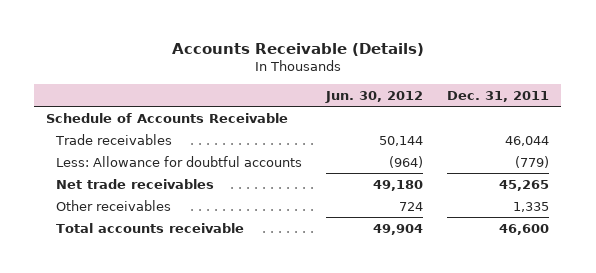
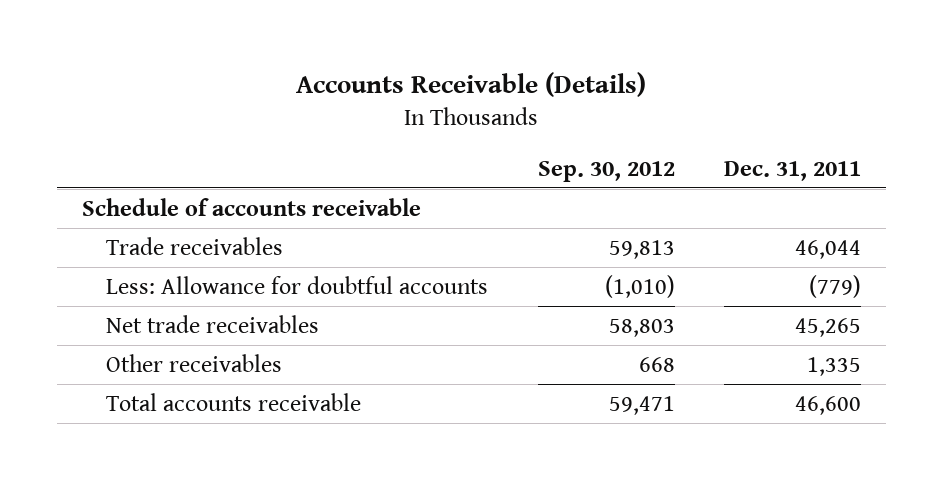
[325,90,424,103] Jun. 30, 2012 -> none
none -> [537,160,675,182] Sep. 30, 2012
[46,112,289,123] Schedule of Accounts Receivable -> [81,197,421,216] Schedule of accounts receivable

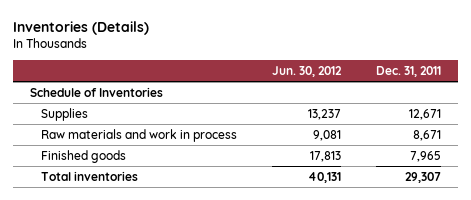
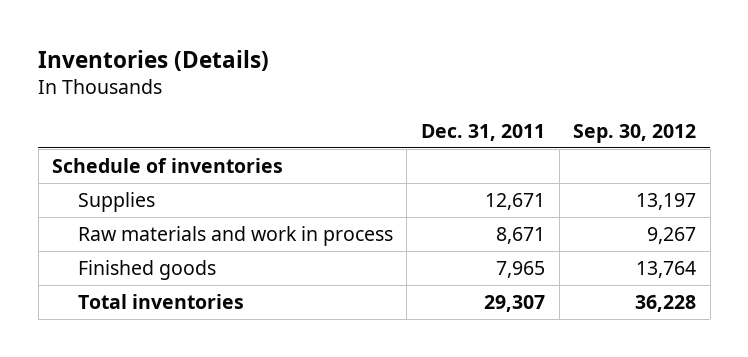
[271,65,342,77] Jun. 30, 2012 -> none
none -> [573,123,697,143] Sep. 30, 2012
[30,86,164,97] Schedule of Inventories -> [52,157,284,173] Schedule of inventories

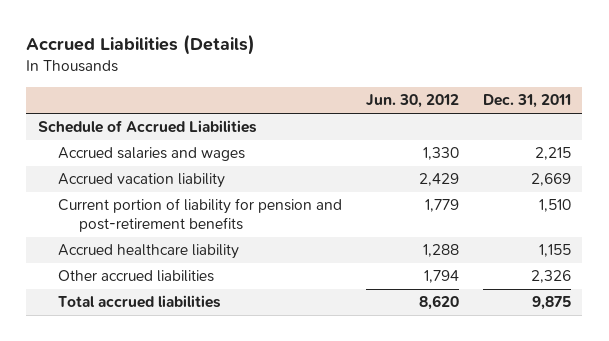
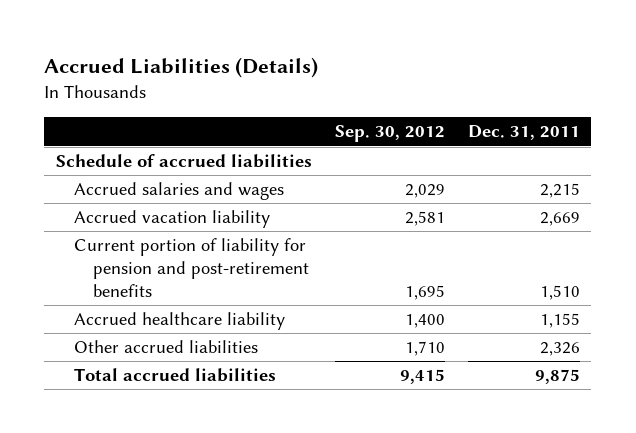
[365,94,459,109] Jun. 30, 2012 -> none
none -> [334,125,445,143] Sep. 30, 2012
[38,120,258,134] Schedule of Accrued Liabilities -> [55,154,312,169] Schedule of accrued liabilities

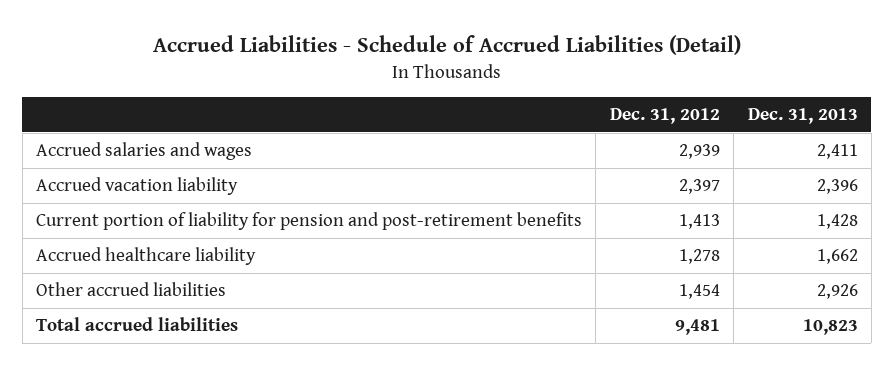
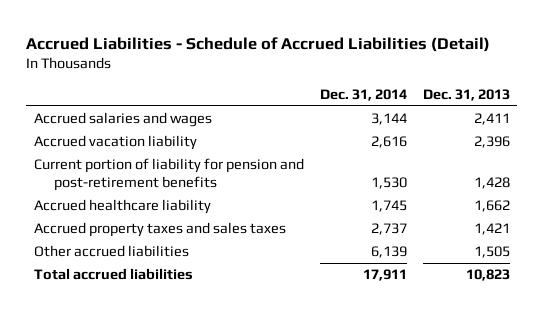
[609,108,720,125] Dec. 31, 2012 -> none
none -> [319,88,407,101] Dec. 31, 2014
none -> [34,222,287,238] Accrued property taxes and sales taxes
[816,284,858,300] 2,926 -> [473,246,510,259] 1,505

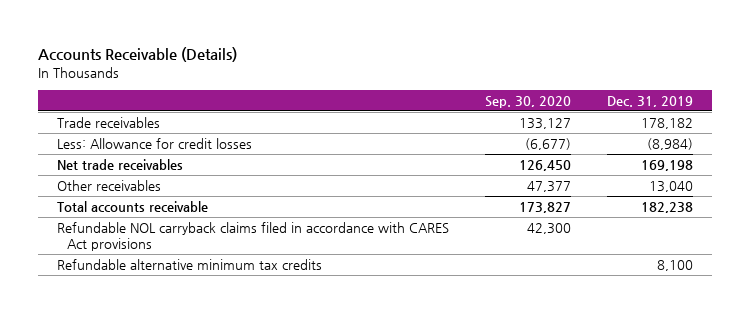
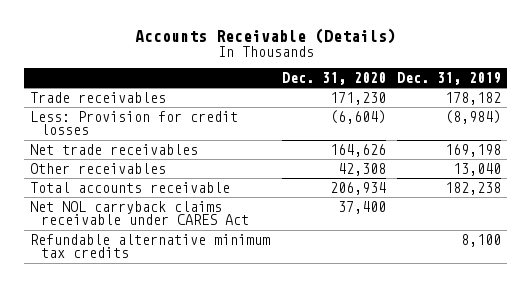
[485,95,572,108] Sep. 30, 2020 -> none
none -> [281,72,386,86] Dec. 31, 2020
[56,137,252,149] Less: Allowance for credit losses -> [30,110,239,136] Less: Provision for credit losses
[56,221,449,252] Refundable NOL carryback claims filed in accordance with CARES Act provisions -> [30,200,249,226] Net NOL carryback claims receivable under CARES Act

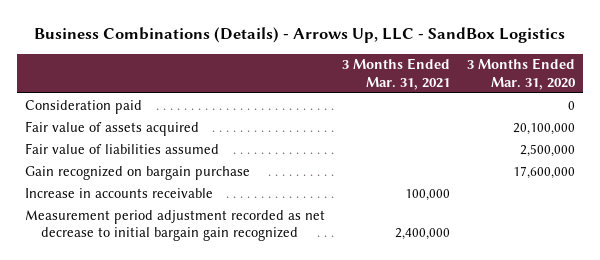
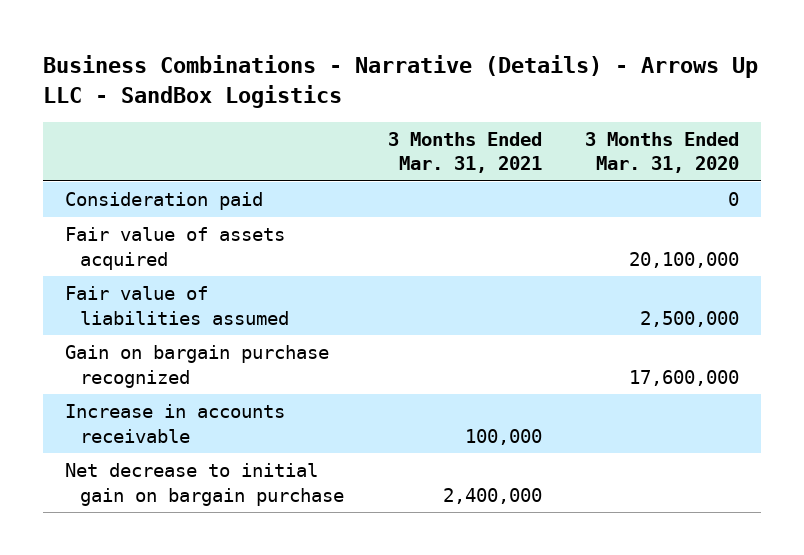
[33,27,565,44] Business Combinations (Details) - Arrows Up, LLC - SandBox Logistics -> [42,54,758,108] Business Combinations - Narrative (Details) - Arrows Up LLC - SandBox Logistics
[25,165,251,180] Gain recognized on bargain purchase -> [64,345,329,388] Gain on bargain purchase recognized
[25,209,326,241] Measurement period adjustment recorded as net decrease to initial bargain gain recognized -> [64,463,344,506] Net decrease to initial gain on bargain purchase

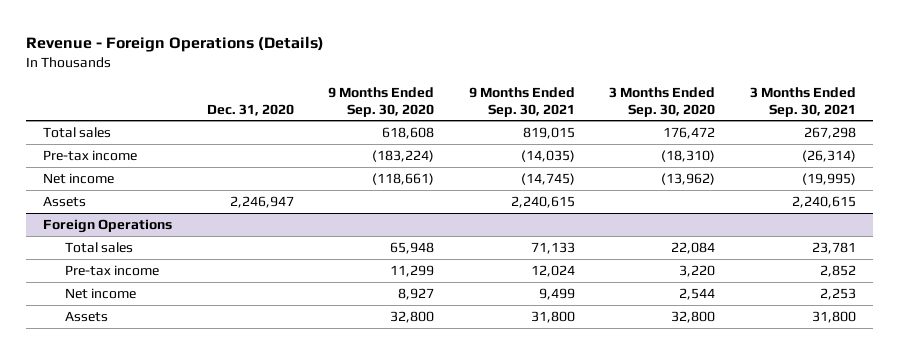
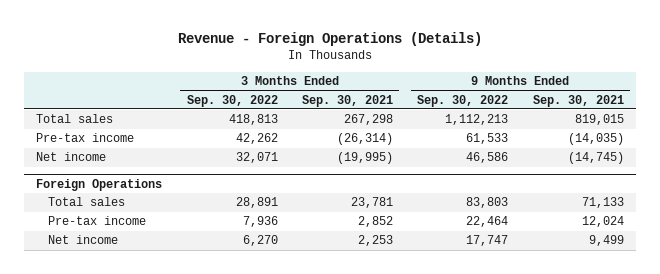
[206,103,294,116] Dec. 31, 2020 -> none
[328,86,435,117] 9 Months Ended Sep. 30, 2020 -> none
[609,86,716,117] 3 Months Ended Sep. 30, 2020 -> none
none -> [186,94,278,107] Sep. 30, 2022
none -> [417,94,509,107] Sep. 30, 2022
[43,195,87,207] Assets -> none
[64,310,108,322] Assets -> none

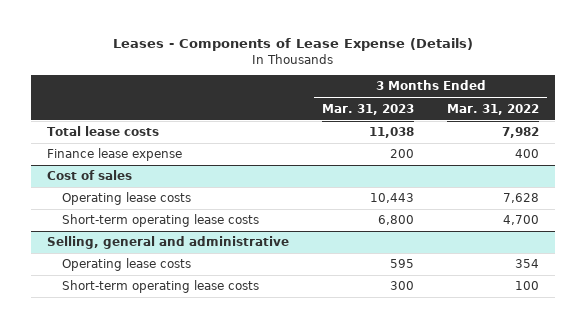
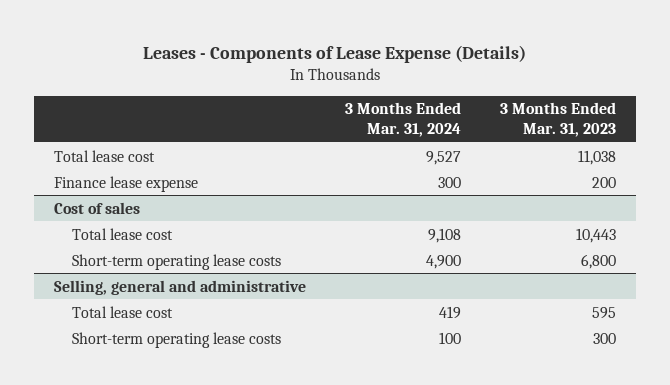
[446,103,539,115] Mar. 31, 2022 -> none
none -> [345,102,462,137] 3 Months Ended Mar. 31, 2024
[47,126,160,137] Total lease costs -> [53,149,155,162] Total lease cost
[61,192,191,206] Operating lease costs -> [72,227,174,240] Total lease cost
[61,258,191,272] Operating lease costs -> [72,305,174,318] Total lease cost

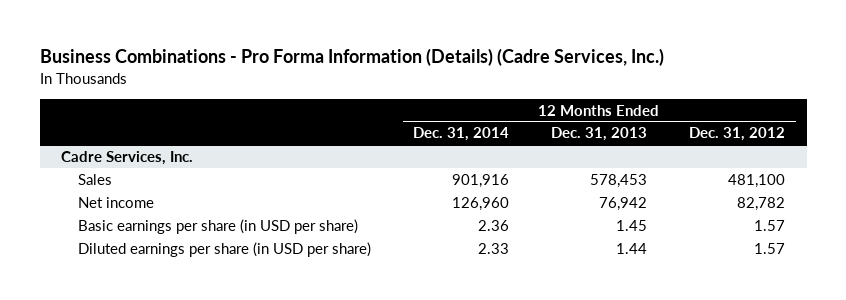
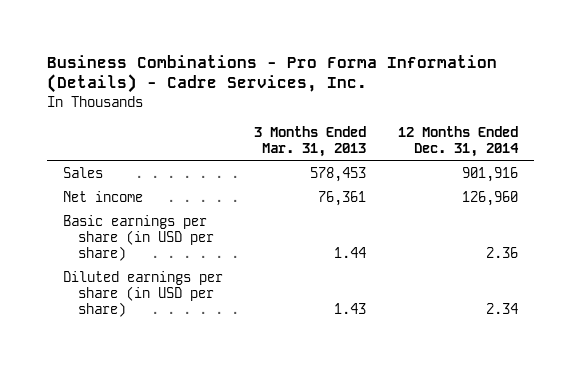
[39,48,664,67] Business Combinations - Pro Forma Information (Details) (Cadre Services, Inc.) -> [46,54,497,94] Business Combinations - Pro Forma Information (Details) - Cadre Services, Inc.
[551,127,648,142] Dec. 31, 2013 -> none
[689,127,786,142] Dec. 31, 2012 -> none
none -> [254,125,367,157] 3 Months Ended Mar. 31, 2013
[60,150,193,165] Cadre Services, Inc. -> none
[478,242,510,254] 2.33 -> [486,303,519,315] 2.34

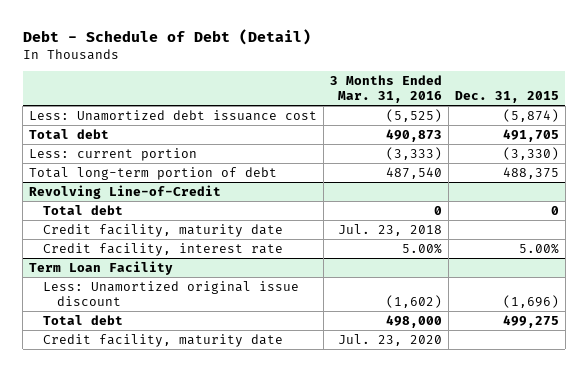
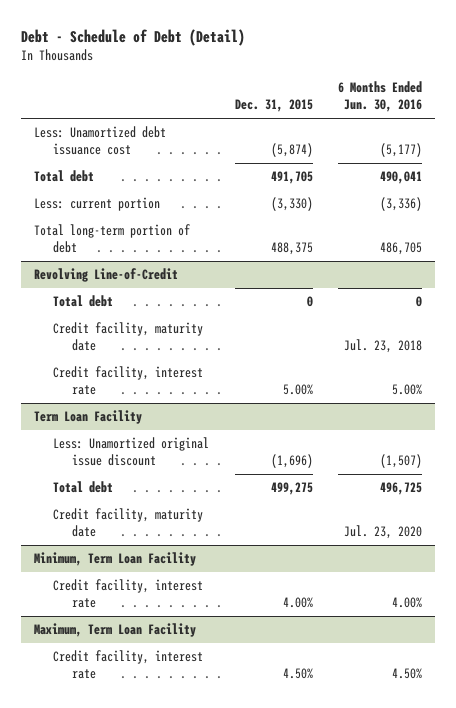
[329,75,442,104] 3 Months Ended Mar. 31, 2016 -> none
none -> [338,81,423,113] 6 Months Ended Jun. 30, 2016
none -> [33,552,196,567] Minimum, Term Loan Facility
none -> [52,579,203,609] Credit facility, interest rate
none -> [33,623,196,638] Maximum, Term Loan Facility
none -> [52,650,203,680] Credit facility, interest rate

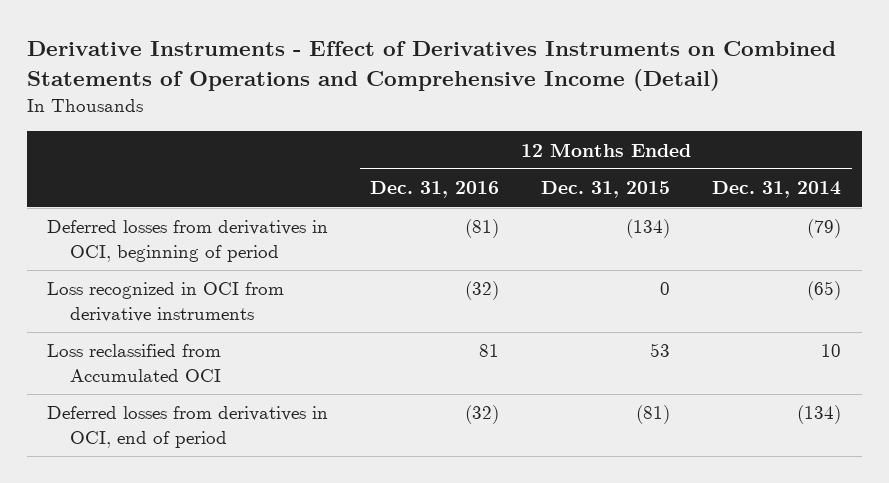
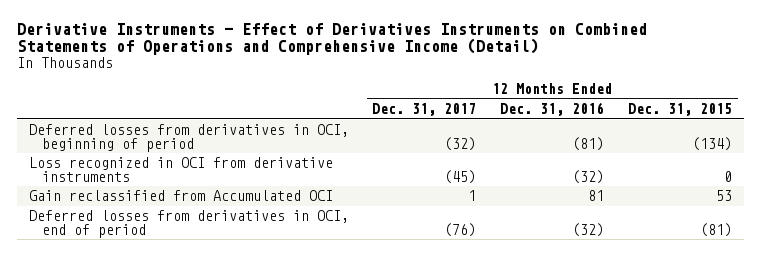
[712,181,842,199] Dec. 31, 2014 -> none
none -> [372,102,477,116] Dec. 31, 2017
[47,344,222,383] Loss reclassified from Accumulated OCI -> [28,190,333,202] Gain reclassified from Accumulated OCI

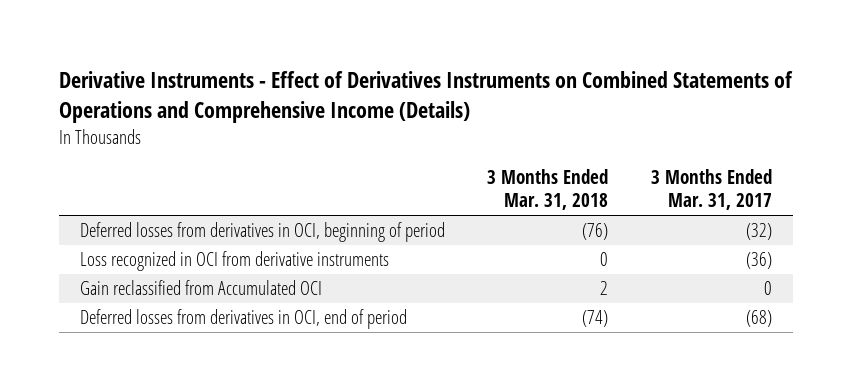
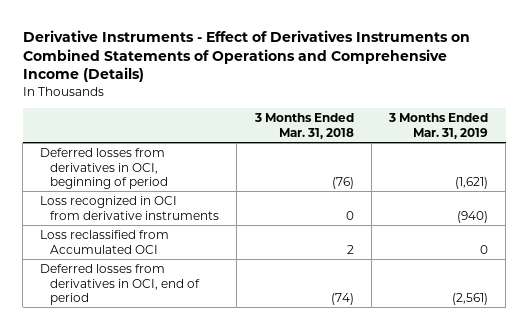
[650,169,772,211] 3 Months Ended Mar. 31, 2017 -> none
none -> [388,113,489,139] 3 Months Ended Mar. 31, 2019
[79,280,322,296] Gain reclassified from Accumulated OCI -> [40,230,170,254] Loss reclassified from Accumulated OCI

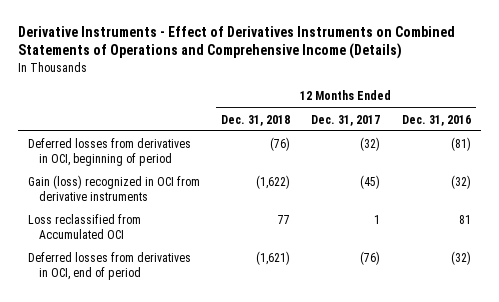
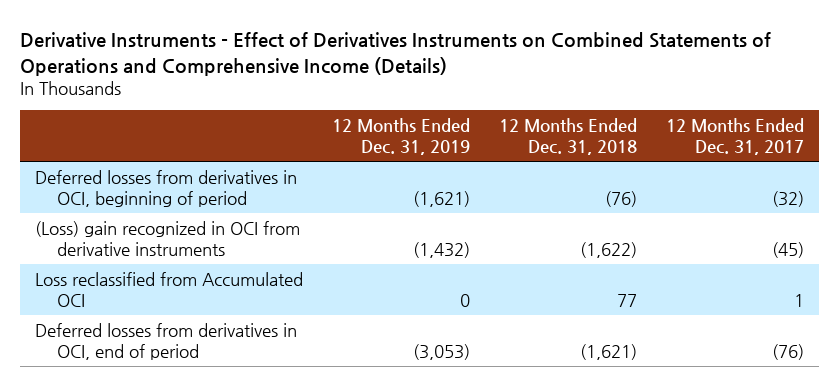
[401,114,471,126] Dec. 31, 2016 -> none
none -> [332,117,471,156] 12 Months Ended Dec. 31, 2019
[28,175,201,201] Gain (loss) recognized in OCI from derivative instruments -> [34,220,300,256] (Loss) gain recognized in OCI from derivative instruments

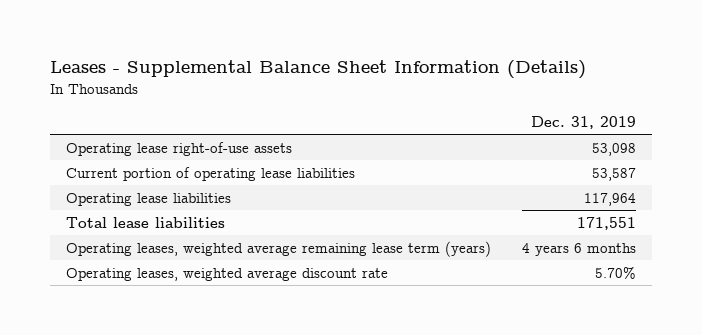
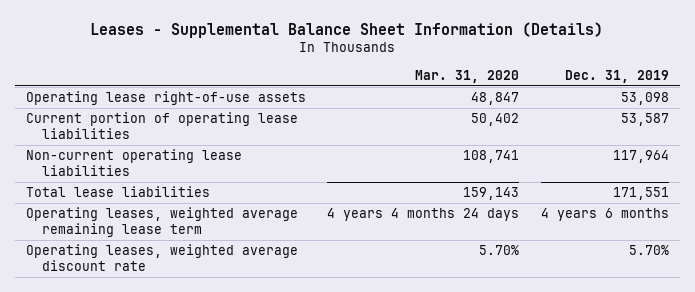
none -> [415,70,520,84] Mar. 31, 2020
[65,192,231,206] Operating lease liabilities -> [25,149,242,176] Non-current operating lease liabilities
[65,240,491,257] Operating leases, weighted average remaining lease term (years) -> [25,207,298,237] Operating leases, weighted average remaining lease term

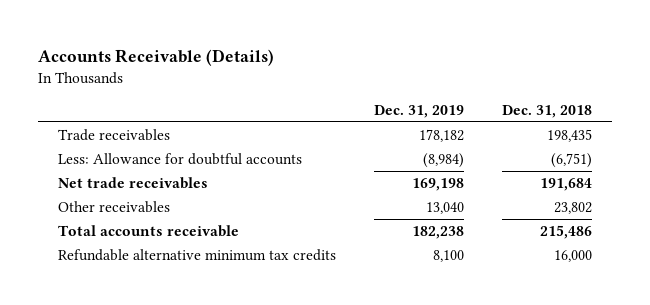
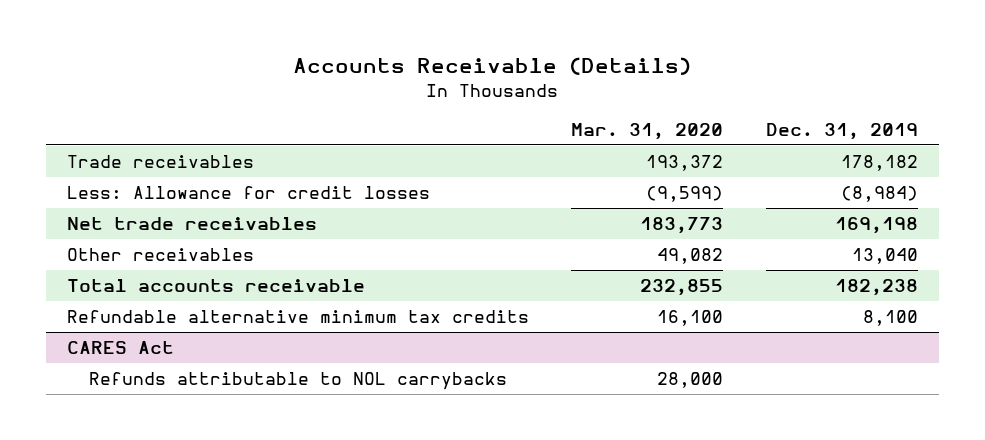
[502,105,593,119] Dec. 31, 2018 -> none
none -> [571,123,724,141] Mar. 31, 2020
[57,152,302,165] Less: Allowance for doubtful accounts -> [66,185,430,199] Less: Allowance for credit losses
none -> [66,340,174,354] CARES Act
none -> [89,371,508,390] Refunds attributable to NOL carrybacks

